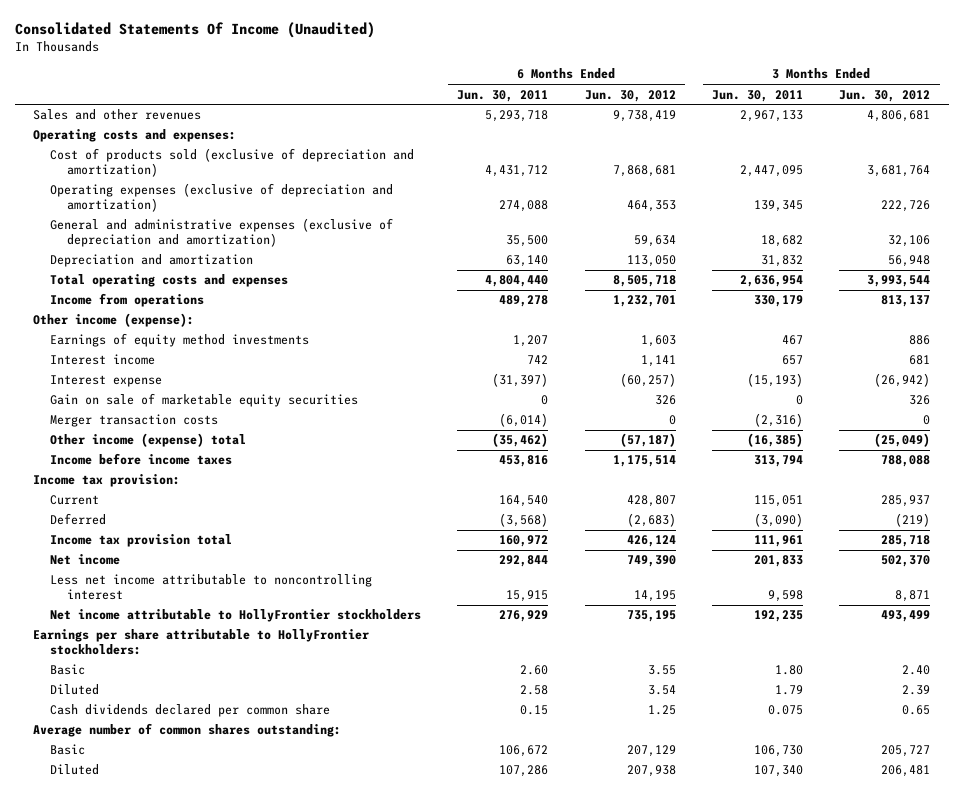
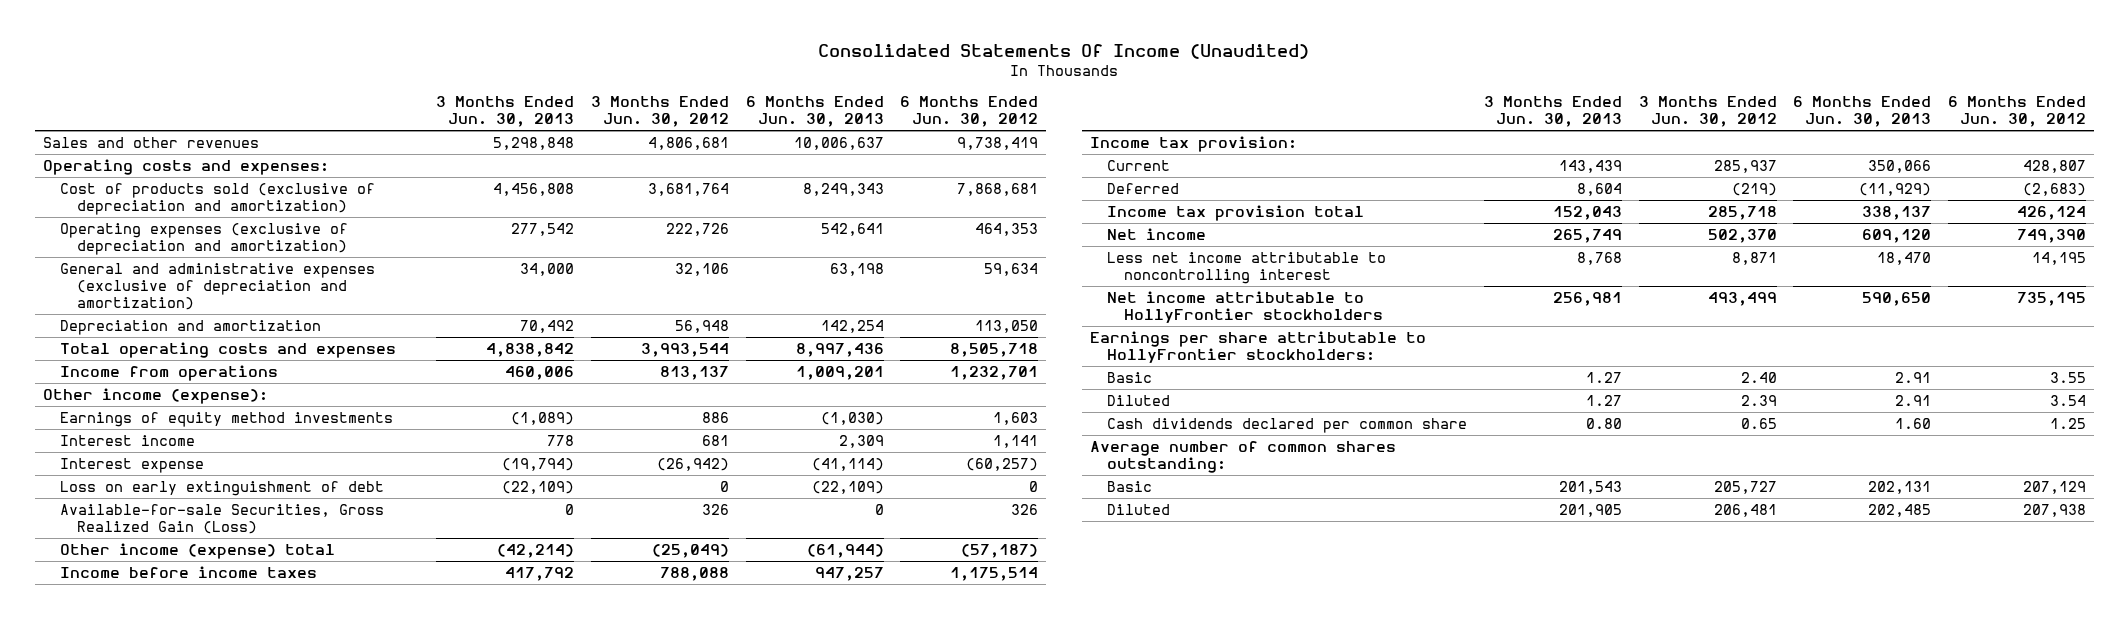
[457,89,549,102] Jun. 30, 2011 -> none
[712,89,804,102] Jun. 30, 2011 -> none
none -> [436,96,575,128] 3 Months Ended Jun. 30, 2013
none -> [745,96,884,128] 6 Months Ended Jun. 30, 2013
[49,414,218,428] Merger transaction costs -> none
none -> [59,480,384,496] Loss on early extinguishment of debt
[49,393,358,408] Gain on sale of marketable equity securities -> [59,503,384,534] Available-for-sale Securities, Gross Realized Gain (Loss)

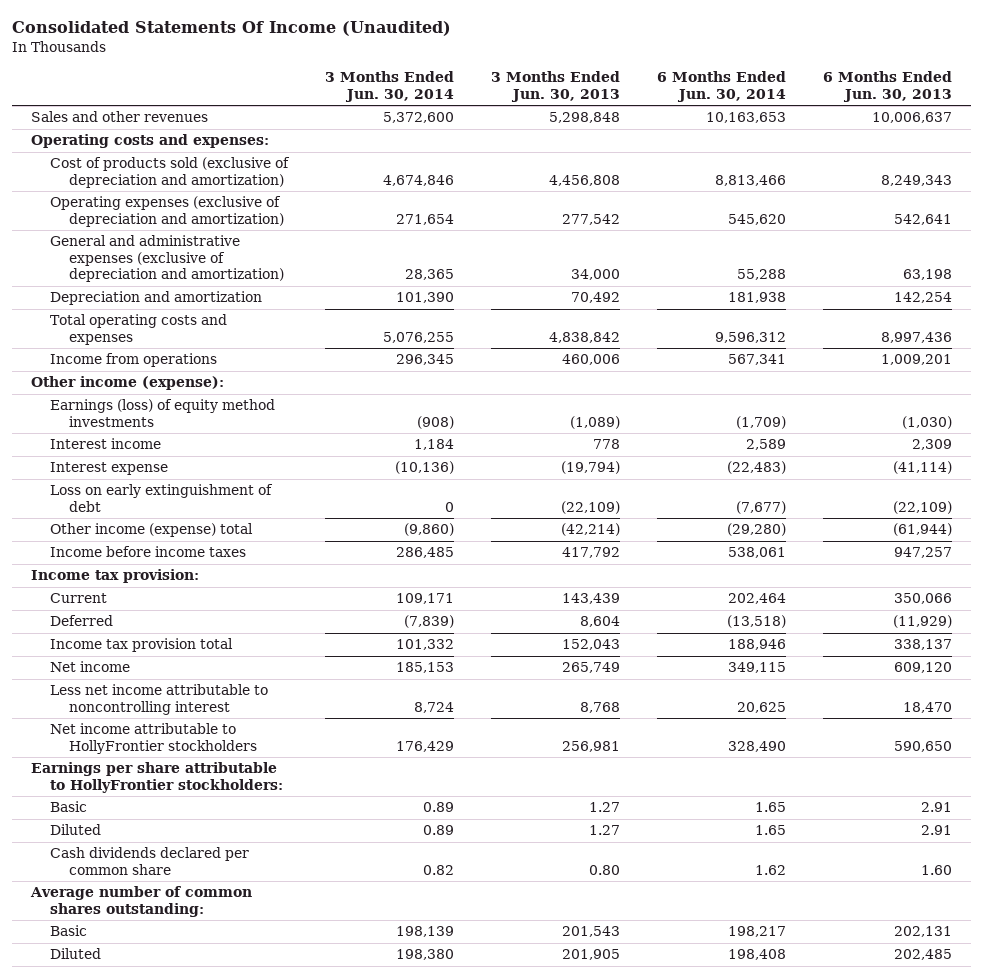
[590,96,729,128] 3 Months Ended Jun. 30, 2012 -> none
[900,96,1039,128] 6 Months Ended Jun. 30, 2012 -> none
none -> [324,71,454,102] 3 Months Ended Jun. 30, 2014
none -> [657,71,787,102] 6 Months Ended Jun. 30, 2014
[59,411,393,427] Earnings of equity method investments -> [49,399,275,427] Earnings (loss) of equity method investments
[59,503,384,534] Available-for-sale Securities, Gross Realized Gain (Loss) -> none

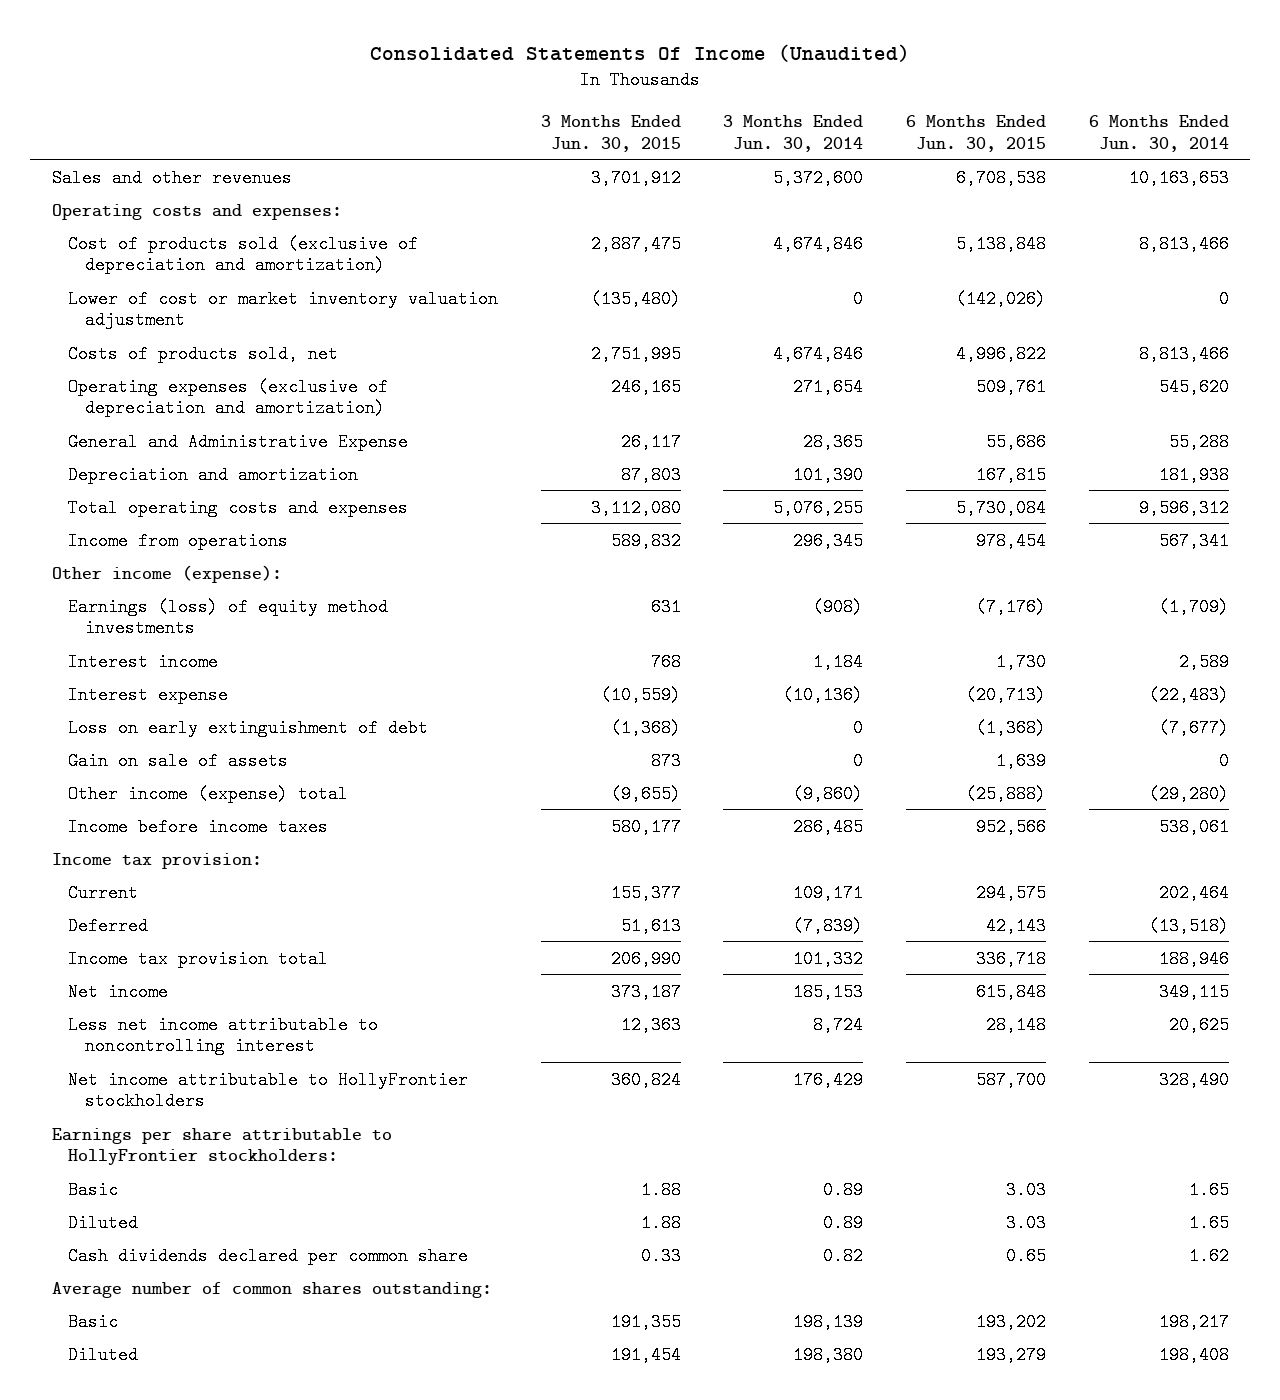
[491,71,621,102] 3 Months Ended Jun. 30, 2013 -> none
[823,71,953,102] 6 Months Ended Jun. 30, 2013 -> none
none -> [540,114,681,152] 3 Months Ended Jun. 30, 2015
none -> [905,114,1046,152] 6 Months Ended Jun. 30, 2015
none -> [68,289,499,330] Lower of cost or market inventory valuation adjustment
none -> [68,344,339,363] Costs of products sold, net
[49,235,285,283] General and administrative expenses (exclusive of depreciation and amortization) -> [68,432,409,451] General and Administrative Expense
none -> [68,751,289,770] Gain on sale of assets

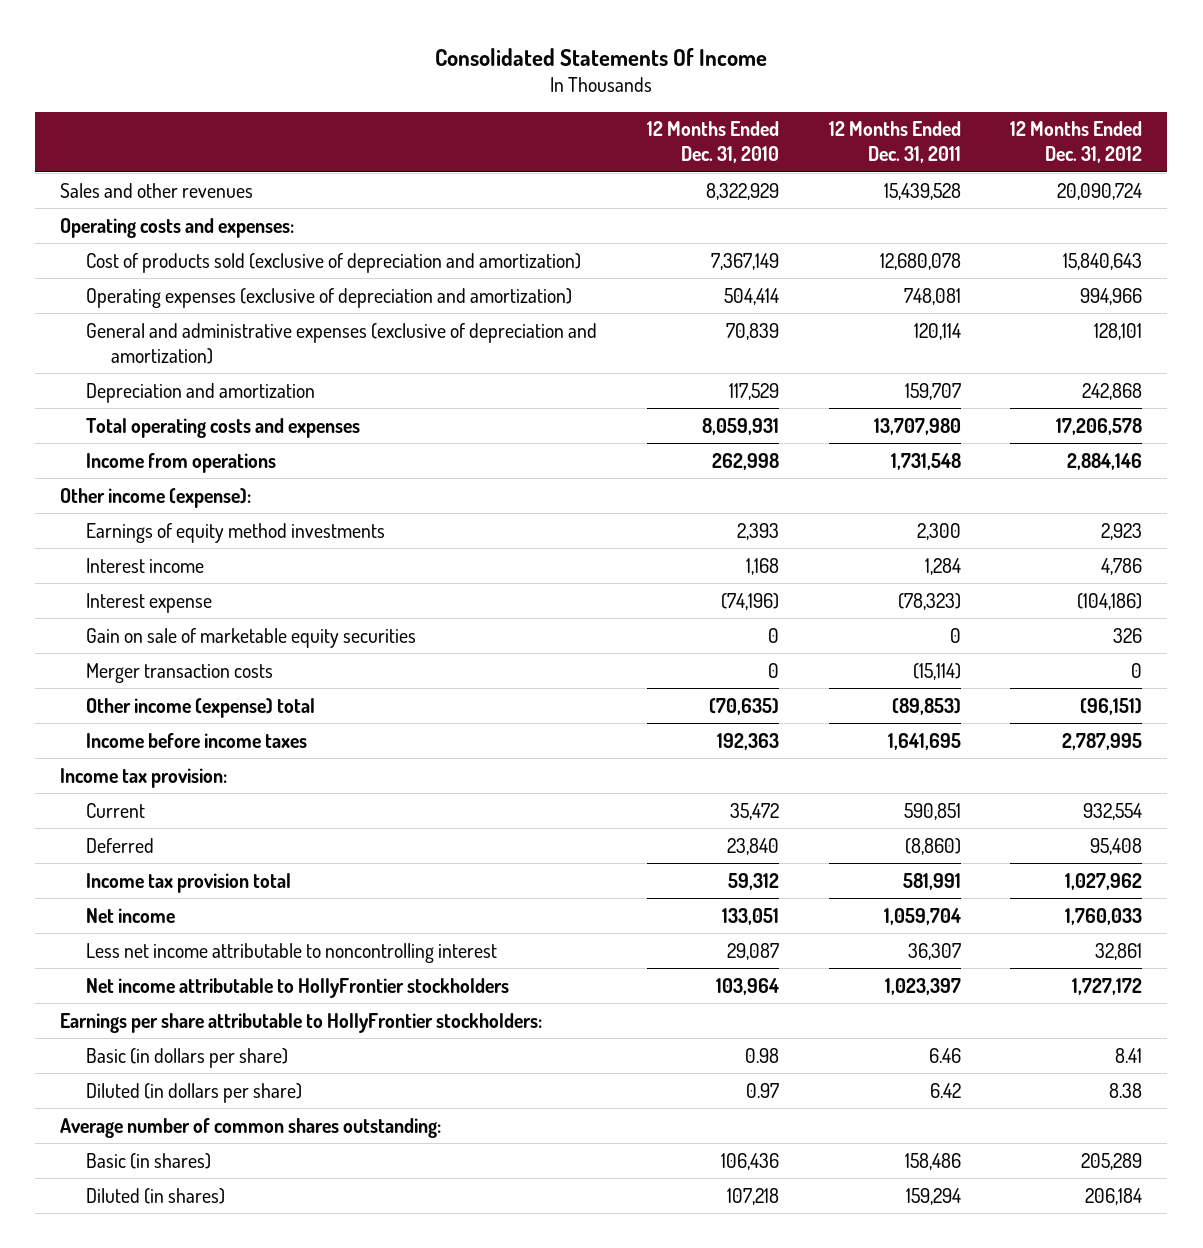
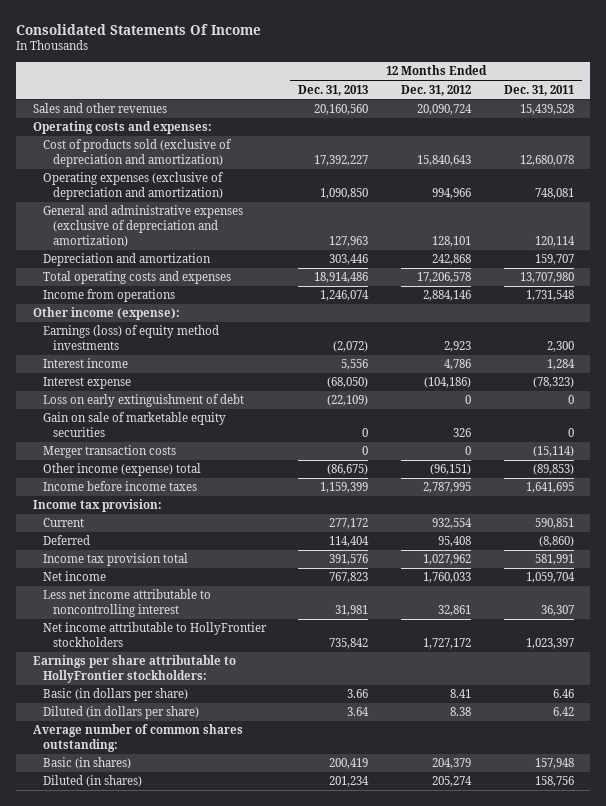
[646,121,779,164] 12 Months Ended Dec. 31, 2010 -> none
none -> [298,84,369,96] Dec. 31, 2013
[85,522,385,543] Earnings of equity method investments -> [42,325,219,351] Earnings (loss) of equity method investments
none -> [42,394,244,408] Loss on early extinguishment of debt
[904,1152,961,1170] 158,486 -> [534,758,574,770] 157,948
[1081,1152,1143,1170] 205,289 -> [431,758,471,770] 204,379
[905,1187,961,1205] 159,294 -> [534,776,574,788] 158,756
[1085,1187,1143,1205] 206,184 -> [431,776,472,788] 205,274

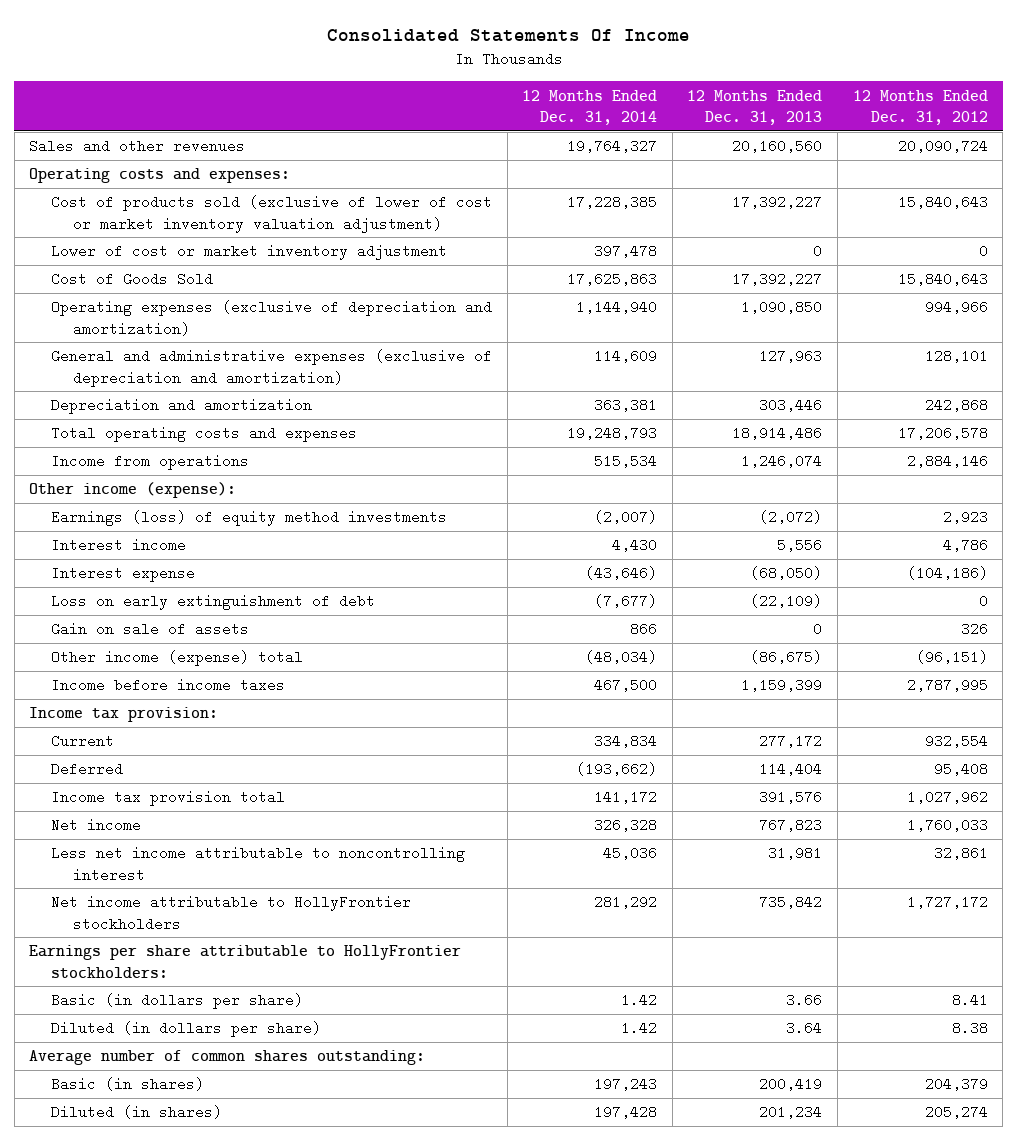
[503,84,574,96] Dec. 31, 2011 -> none
none -> [522,89,658,125] 12 Months Ended Dec. 31, 2014
[42,139,232,168] Cost of products sold (exclusive of depreciation and amortization) -> [50,195,492,233] Cost of products sold (exclusive of lower of cost or market inventory valuation adjustment)
none -> [50,244,447,261] Lower of cost or market inventory adjustment
none -> [50,272,213,287] Cost of Goods Sold
[42,445,176,459] Merger transaction costs -> none
[42,412,226,438] Gain on sale of marketable equity securities -> [50,622,249,637] Gain on sale of assets

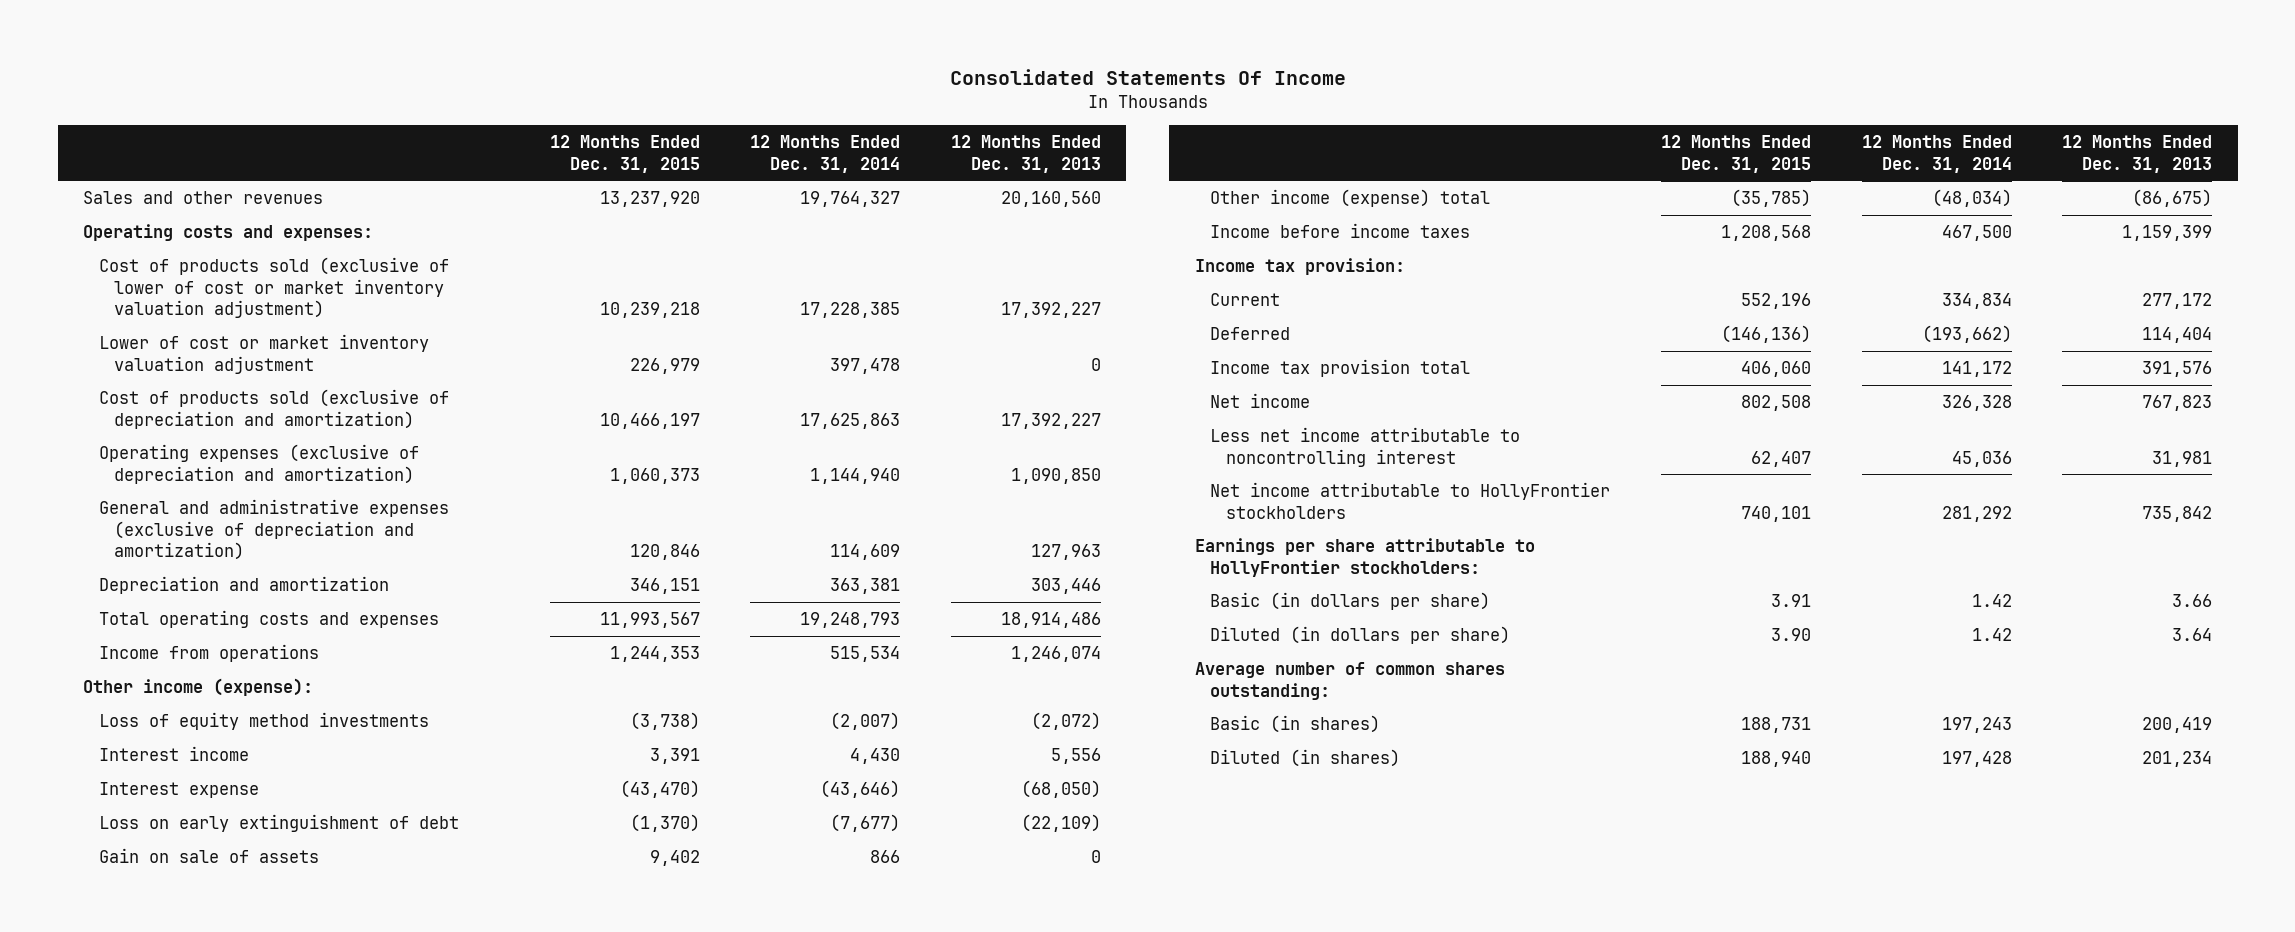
[852,89,988,125] 12 Months Ended Dec. 31, 2012 -> none
none -> [549,135,700,173] 12 Months Ended Dec. 31, 2015
[50,244,447,261] Lower of cost or market inventory adjustment -> [98,334,429,374] Lower of cost or market inventory valuation adjustment
[50,272,213,287] Cost of Goods Sold -> [98,389,449,429] Cost of products sold (exclusive of depreciation and amortization)
[50,510,447,527] Earnings (loss) of equity method investments -> [98,712,429,731] Loss of equity method investments

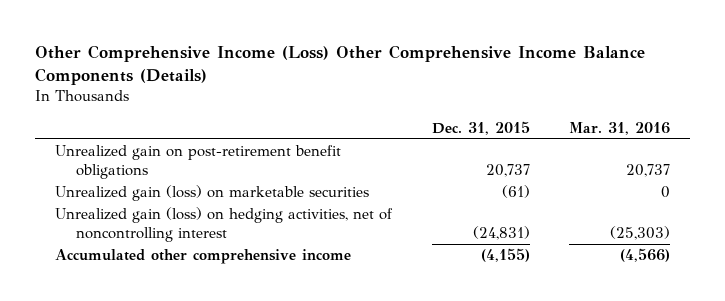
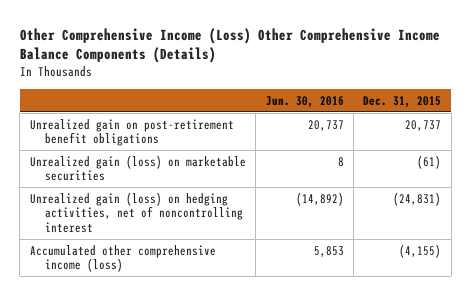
[569,121,671,135] Mar. 31, 2016 -> none
none -> [265,95,344,108] Jun. 30, 2016
[54,249,351,265] Accumulated other comprehensive income -> [29,244,216,273] Accumulated other comprehensive income (loss)

